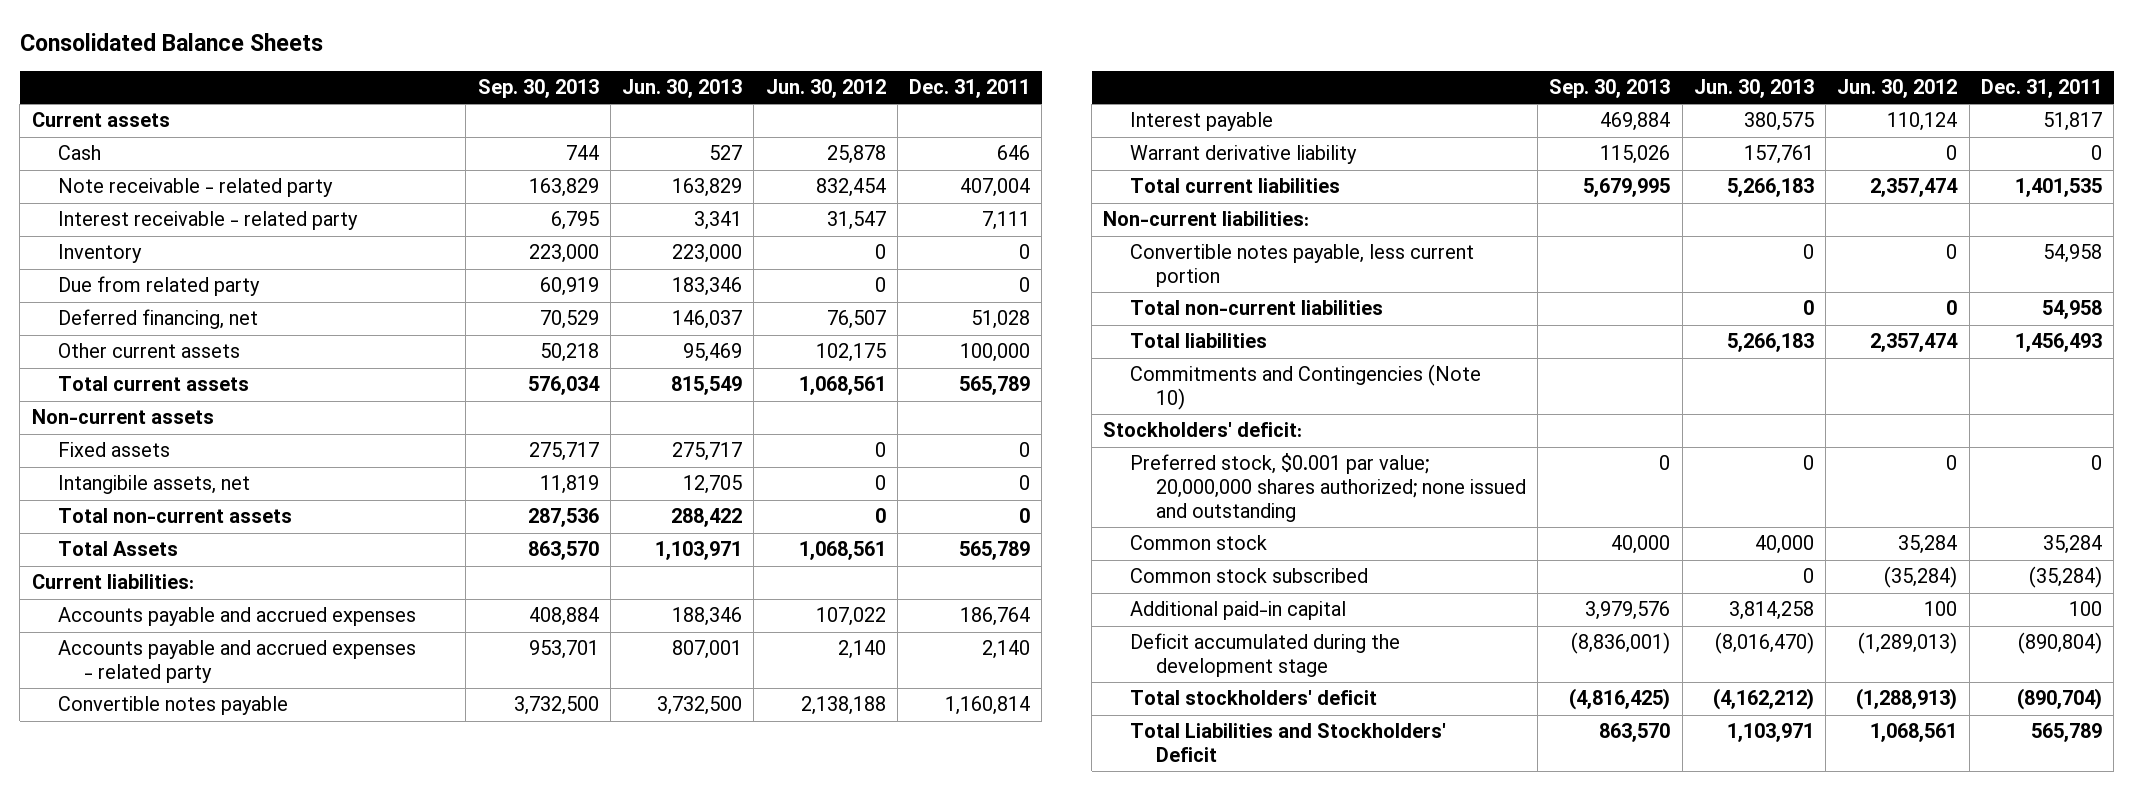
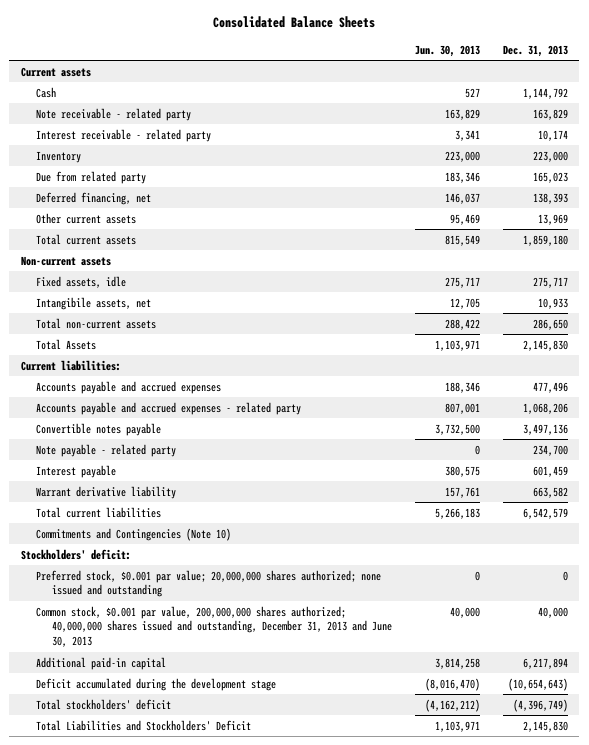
[477,79,599,99] Sep. 30, 2013 -> none
[765,79,886,99] Jun. 30, 2012 -> none
[909,79,1031,99] Dec. 31, 2011 -> none
none -> [502,44,568,57] Dec. 31, 2013
[57,442,170,458] Fixed assets -> [36,275,127,288] Fixed assets, idle
none -> [36,443,177,457] Note payable - related party
[1103,211,1310,227] Non-current liabilities: -> none
[1129,244,1474,288] Convertible notes payable, less current portion -> none
[1129,300,1383,316] Total non-current liabilities -> none
[1129,333,1267,349] Total liabilities -> none
[1129,568,1368,584] Common stock subscribed -> none
[1129,535,1267,551] Common stock -> [36,605,392,648] Common stock, $0.001 par value, 200,000,000 shares authorized; 40,000,000 shares issued and outstanding, December 31, 2013 and June 30, 2013

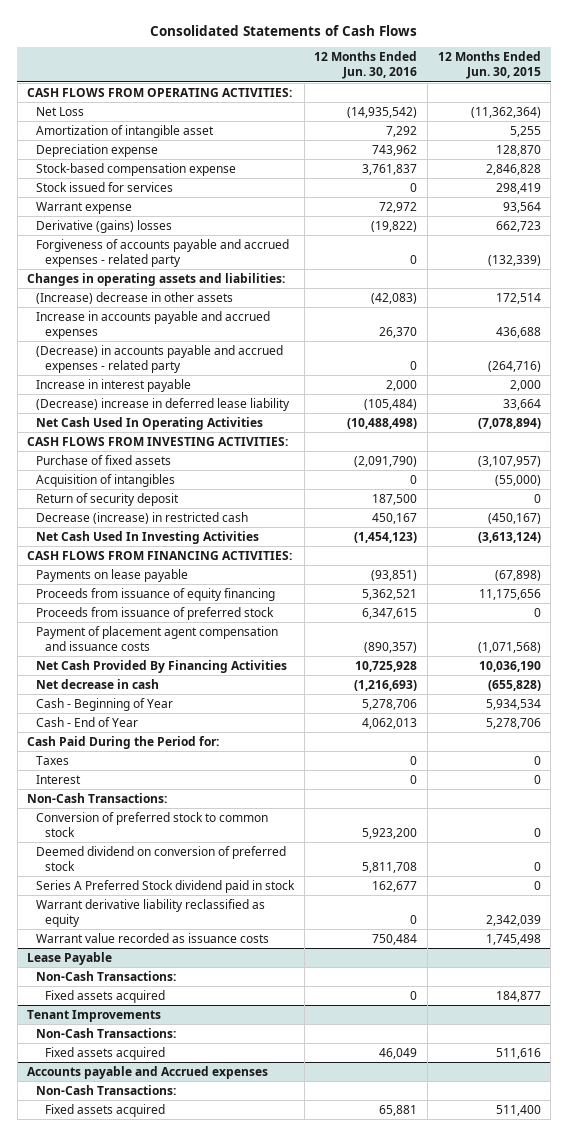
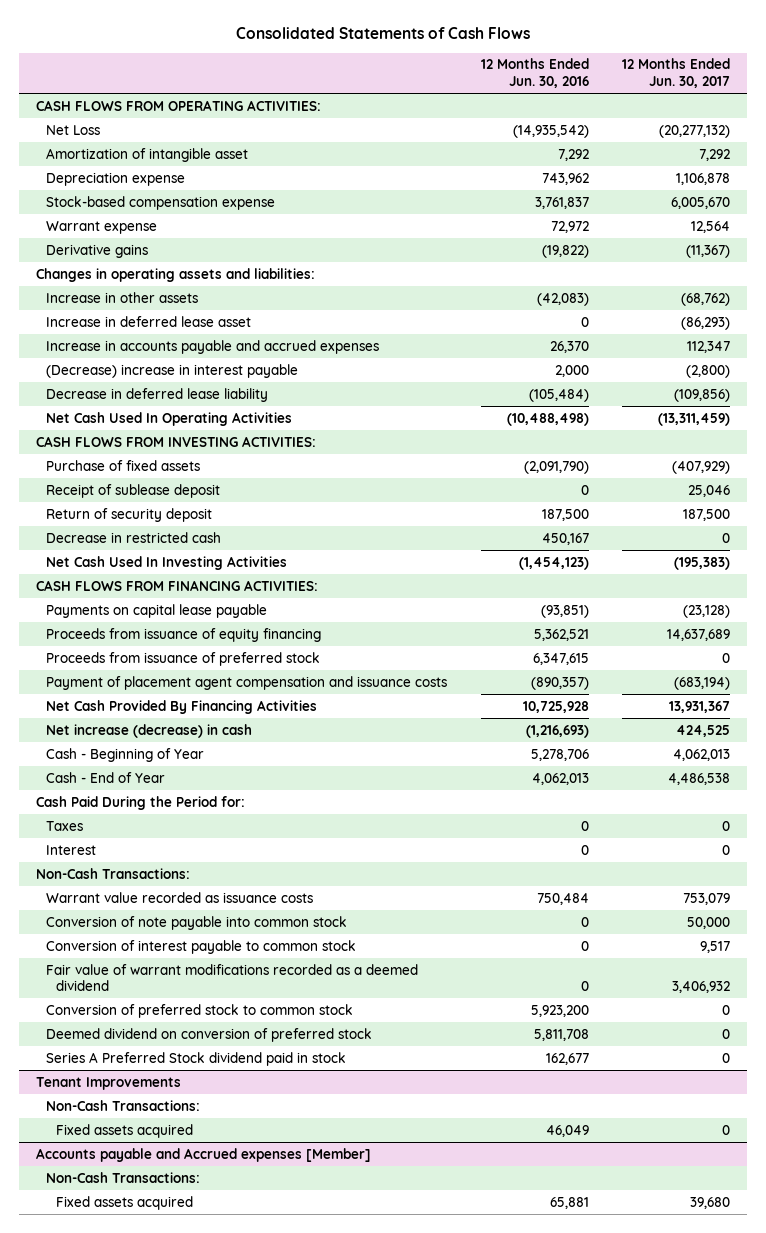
[437,51,541,80] 12 Months Ended Jun. 30, 2015 -> none
none -> [622,58,731,88] 12 Months Ended Jun. 30, 2017
[36,181,174,192] Stock issued for services -> none
[36,238,290,267] Forgiveness of accounts payable and accrued expenses - related party -> none
[36,219,173,233] Derivative (gains) losses -> [45,243,148,258] Derivative gains
[36,291,234,304] (Increase) decrease in other assets -> [45,291,198,303] Increase in other assets
none -> [45,315,251,327] Increase in deferred lease asset
[36,344,284,373] (Decrease) in accounts payable and accrued expenses - related party -> none
[36,378,192,392] Increase in interest payable -> [45,363,298,378] (Decrease) increase in interest payable
[36,397,291,411] (Decrease) increase in deferred lease liability -> [45,387,268,402] Decrease in deferred lease liability
[36,473,176,487] Acquisition of intangibles -> none
none -> [45,483,220,498] Receipt of sublease deposit
[36,511,249,524] Decrease (increase) in restricted cash -> [45,531,221,543] Decrease in restricted cash
[36,568,189,582] Payments on lease payable -> [45,603,267,618] Payments on capital lease payable
[36,678,160,689] Net decrease in cash -> [45,723,252,738] Net increase (decrease) in cash
[36,932,270,943] Warrant value recorded as issuance costs -> [45,891,313,903] Warrant value recorded as issuance costs
none -> [45,915,347,930] Conversion of note payable into common stock
none -> [45,939,356,954] Conversion of interest payable to common stock
none -> [45,963,418,992] Fair value of warrant modifications recorded as a deemed dividend
[36,898,266,927] Warrant derivative liability reclassified as equity -> none
[27,951,113,965] Lease Payable -> none
[36,970,177,981] Non-Cash Transactions: -> none
[45,989,166,1003] Fixed assets acquired -> none
[27,1065,269,1079] Accounts payable and Accrued expenses -> [35,1147,371,1162] Accounts payable and Accrued expenses [Member]

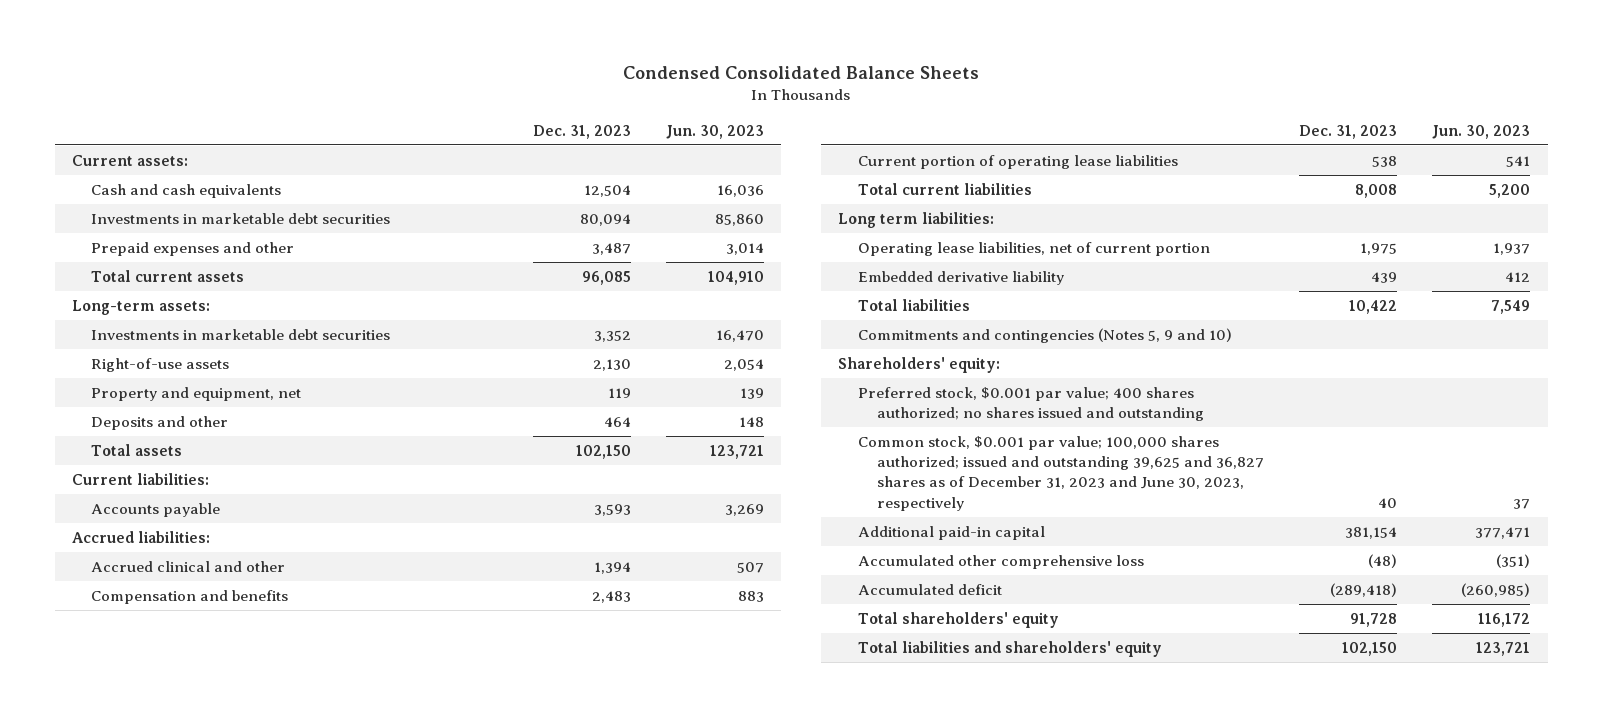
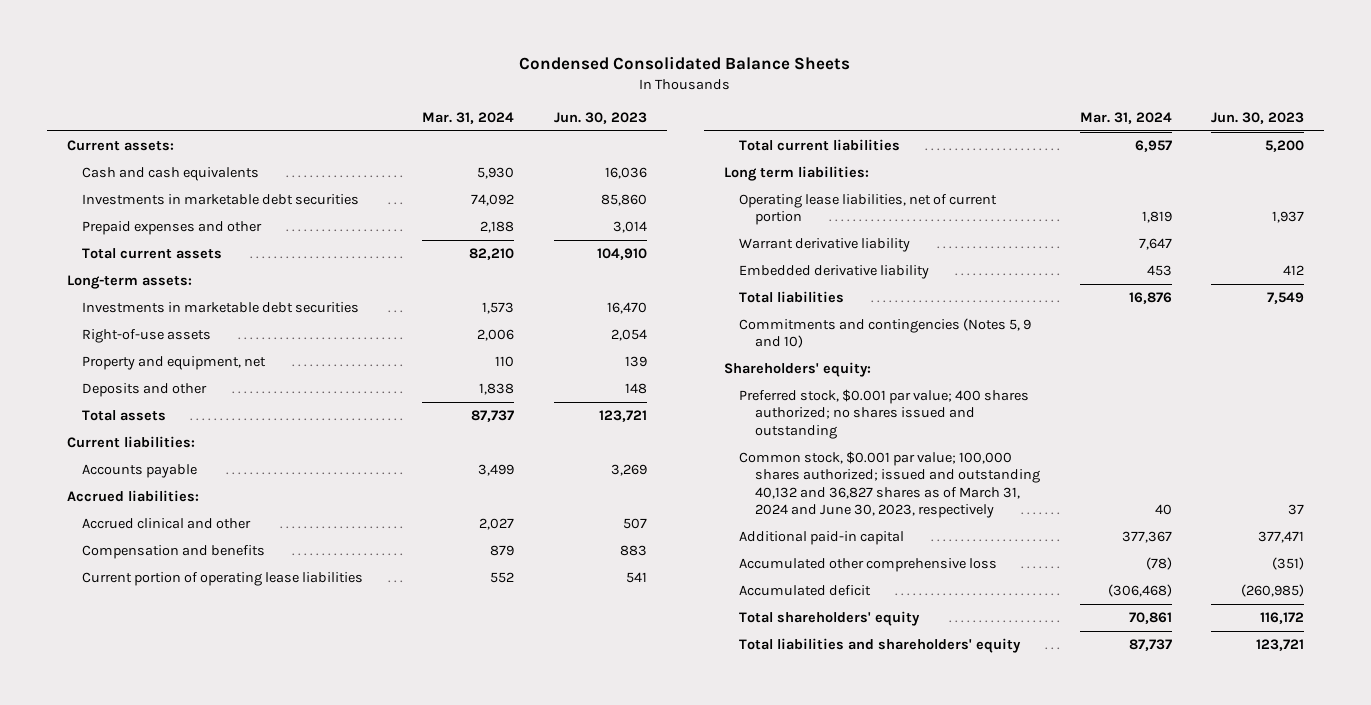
[532,124,631,139] Dec. 31, 2023 -> none
none -> [422,111,515,124] Mar. 31, 2024
none -> [739,238,911,253] Warrant derivative liability
[857,435,1264,511] Common stock, $0.001 par value; 100,000 shares authorized; issued and outstanding 39,625 and 36,827 shares as of December 31, 2023 and June 30, 2023, respectively -> [739,451,1040,518] Common stock, $0.001 par value; 100,000 shares authorized; issued and outstanding 40,132 and 36,827 shares as of March 31, 2024 and June 30, 2023, respectively

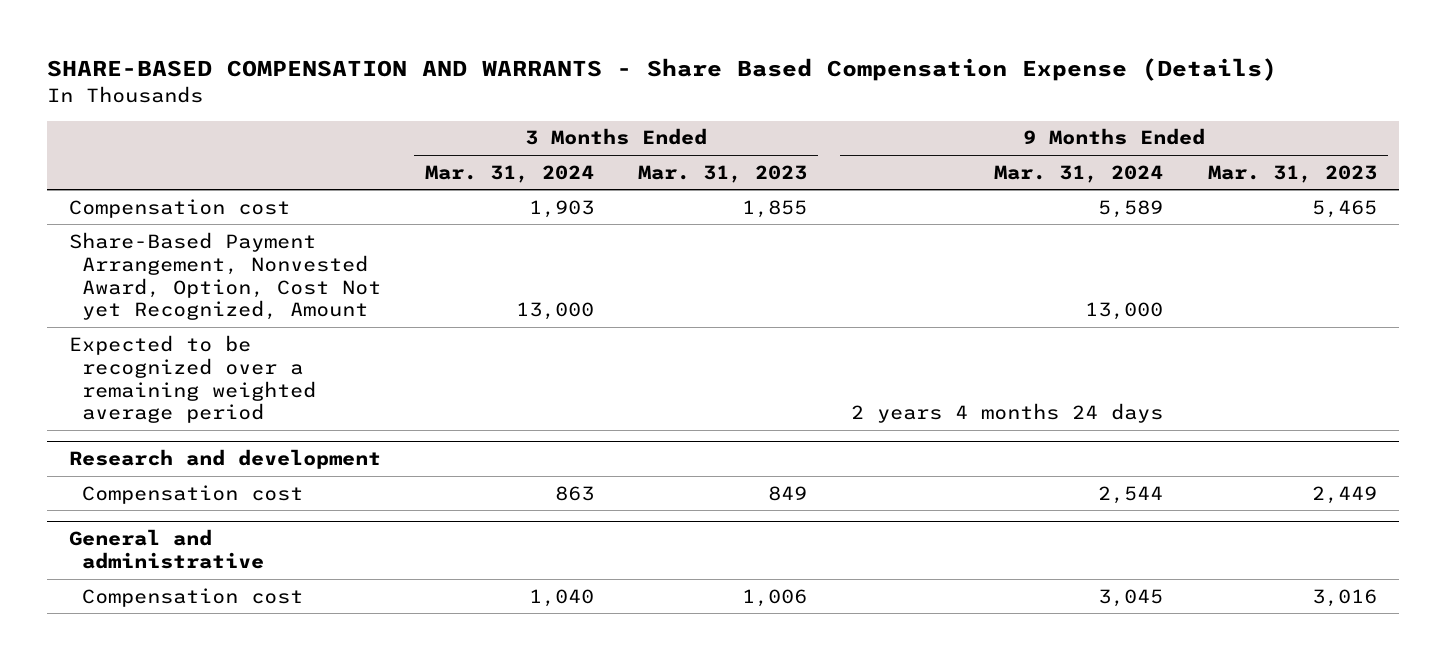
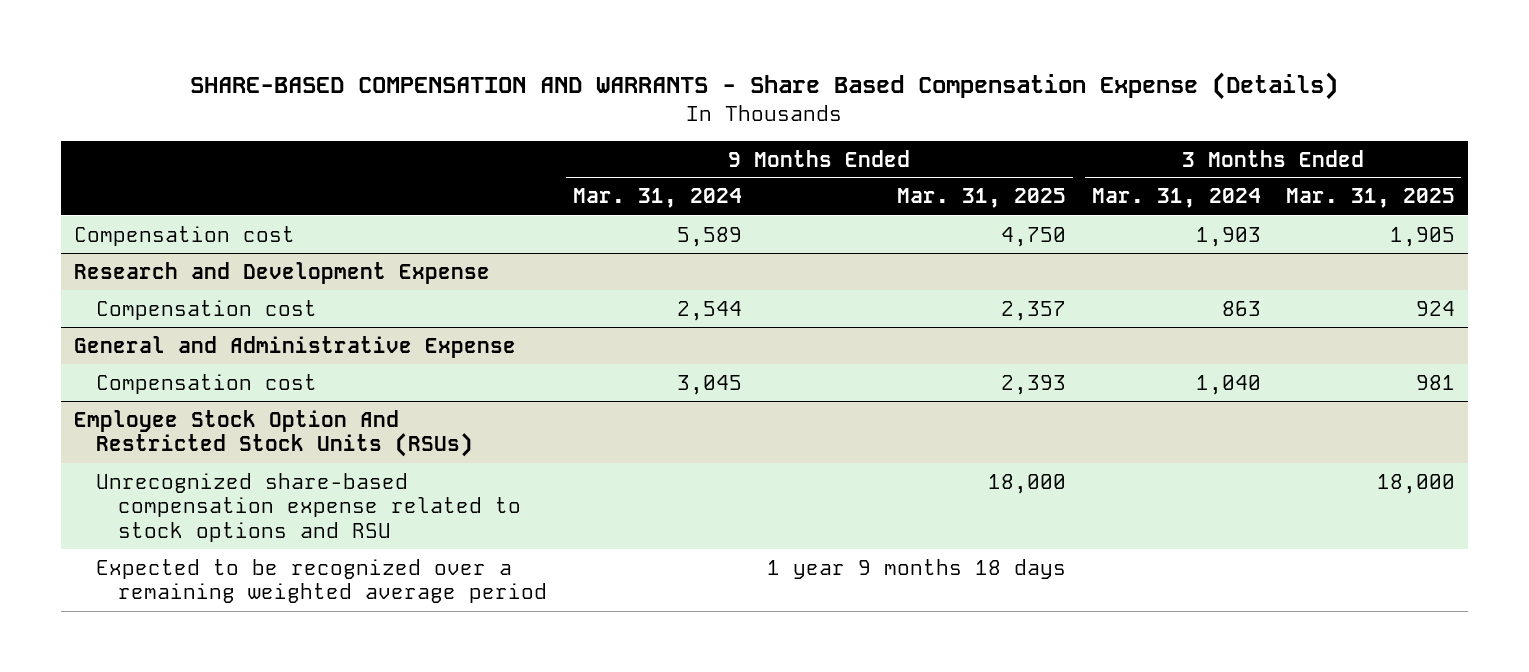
[638,164,808,183] Mar. 31, 2023 -> none
[1207,164,1377,183] Mar. 31, 2023 -> none
none -> [897,188,1067,209] Mar. 31, 2025
none -> [1285,188,1455,209] Mar. 31, 2025
[68,231,382,321] Share-Based Payment Arrangement, Nonvested Award, Option, Cost Not yet Recognized, Amount -> none
[68,334,317,424] Expected to be recognized over a remaining weighted average period -> none
[68,449,381,470] Research and development -> [73,261,490,284] Research and Development Expense
[68,529,265,570] General and administrative -> [73,335,516,358] General and Administrative Expense
none -> [73,409,474,458] Employee Stock Option And Restricted Stock Units (RSUs)
none -> [96,472,522,543] Unrecognized share-based compensation expense related to stock options and RSU
none -> [96,558,548,604] Expected to be recognized over a remaining weighted average period

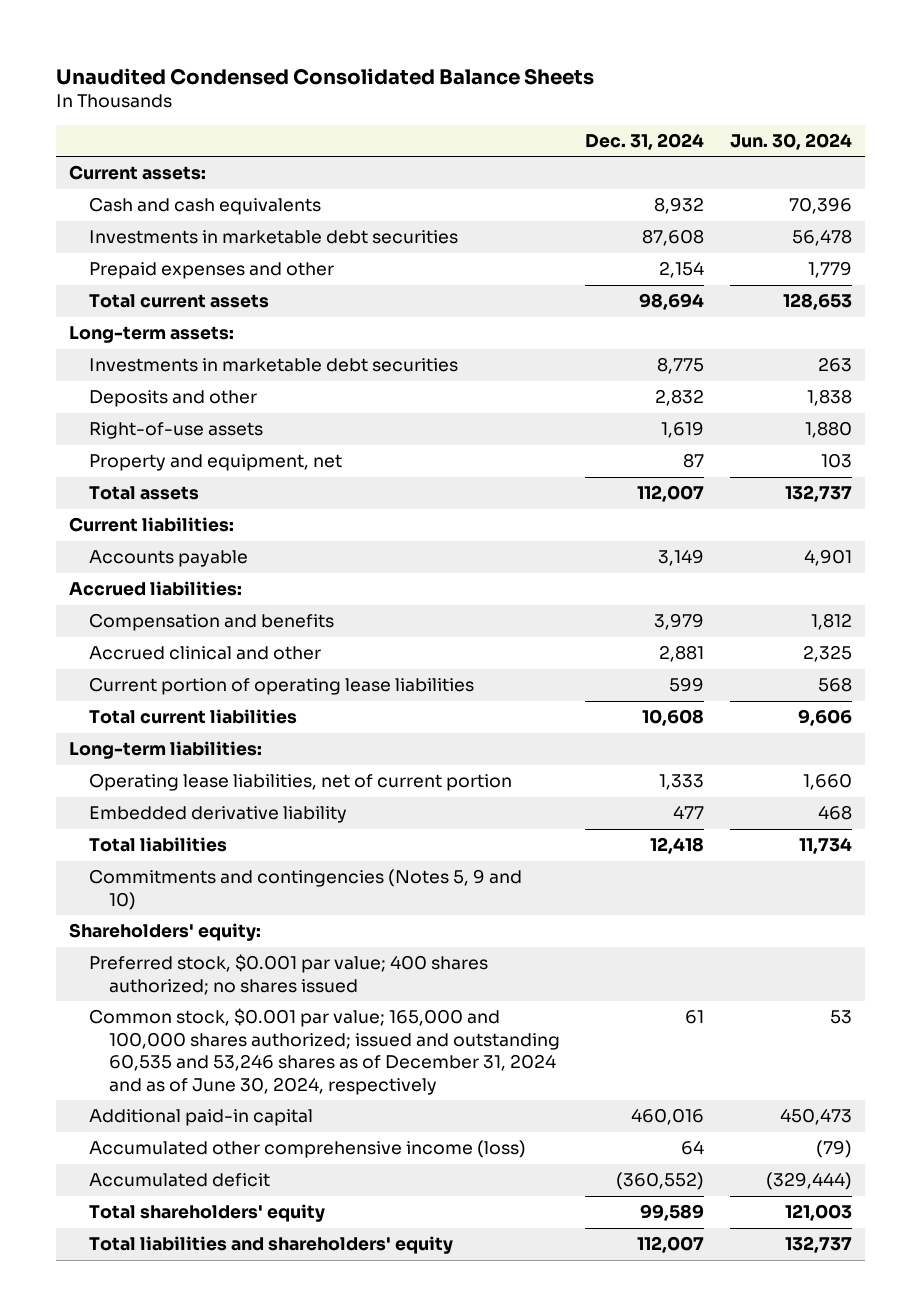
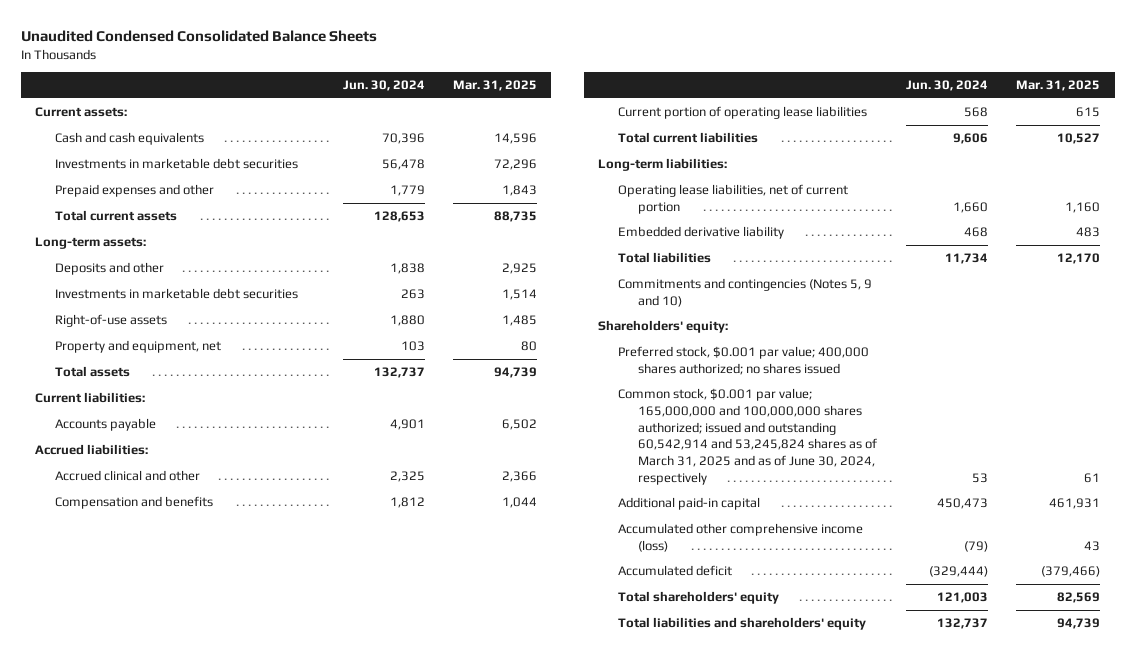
[585,133,705,151] Dec. 31, 2024 -> none
none -> [453,80,538,92] Mar. 31, 2025
[88,358,458,373] Investments in marketable debt securities -> [55,288,299,300] Investments in marketable debt securities
[88,613,334,632] Compensation and benefits -> [55,496,214,510] Compensation and benefits
[88,954,488,995] Preferred stock, $0.001 par value; 400 shares authorized; no shares issued -> [618,346,870,375] Preferred stock, $0.001 par value; 400,000 shares authorized; no shares issued
[88,1008,560,1095] Common stock, $0.001 par value; 165,000 and 100,000 shares authorized; issued and outstanding 60,535 and 53,246 shares as of December 31, 2024 and as of June 30, 2024, respectively -> [618,388,878,485] Common stock, $0.001 par value; 165,000,000 and 100,000,000 shares authorized; issued and outstanding 60,542,914 and 53,245,824 shares as of March 31, 2025 and as of June 30, 2024, respectively

